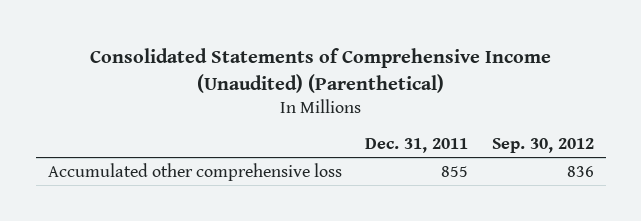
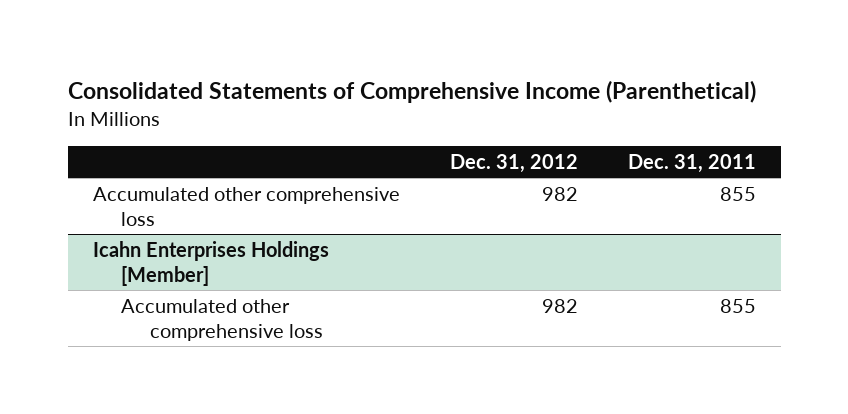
[89,47,551,93] Consolidated Statements of Comprehensive Income (Unaudited) (Parenthetical) -> [67,79,756,103] Consolidated Statements of Comprehensive Income (Parenthetical)
[491,138,594,154] Sep. 30, 2012 -> none
none -> [449,153,578,173] Dec. 31, 2012
none -> [92,240,329,286] Icahn Enterprises Holdings [Member]
none -> [121,298,324,341] Accumulated other comprehensive loss

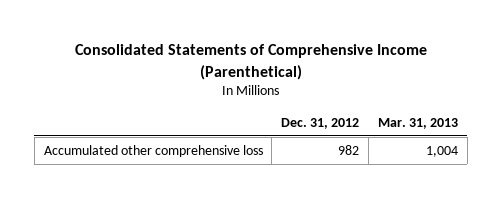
[627,153,756,173] Dec. 31, 2011 -> none
none -> [377,117,458,129] Mar. 31, 2013
[92,240,329,286] Icahn Enterprises Holdings [Member] -> none
[121,298,324,341] Accumulated other comprehensive loss -> none

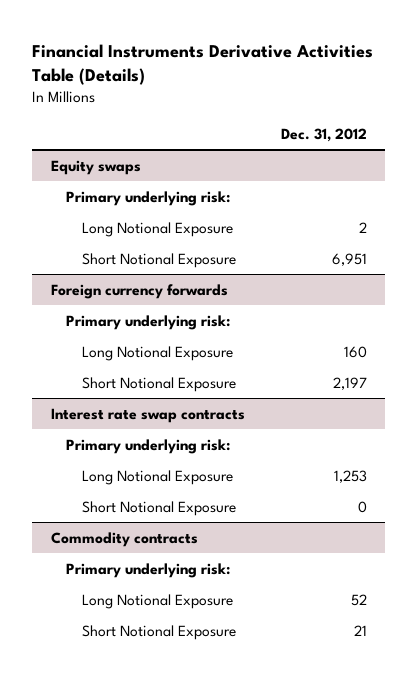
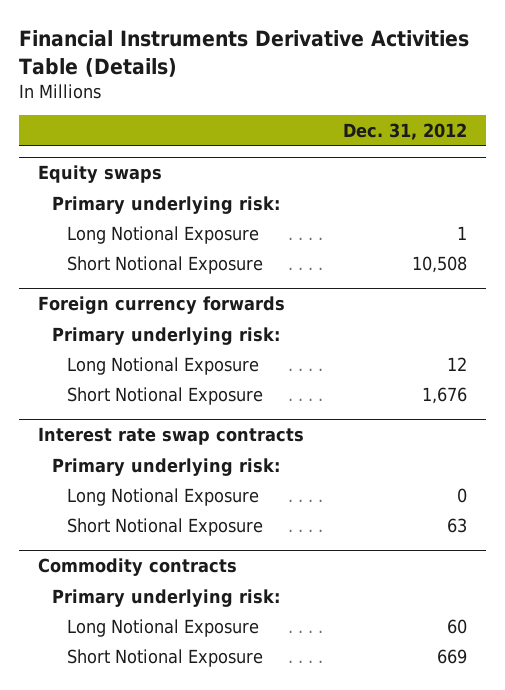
[359,221,368,233] 2 -> [456,225,467,240] 1
[332,252,368,266] 6,951 -> [411,255,467,273] 10,508
[344,345,368,358] 160 -> [446,356,467,371] 12
[333,376,368,390] 2,197 -> [421,386,467,404] 1,676
[334,469,368,483] 1,253 -> [456,487,467,503] 0
[358,500,368,513] 0 -> [446,517,467,533] 63
[351,593,368,606] 52 -> [446,618,467,634] 60
[354,624,368,636] 21 -> [436,648,467,664] 669

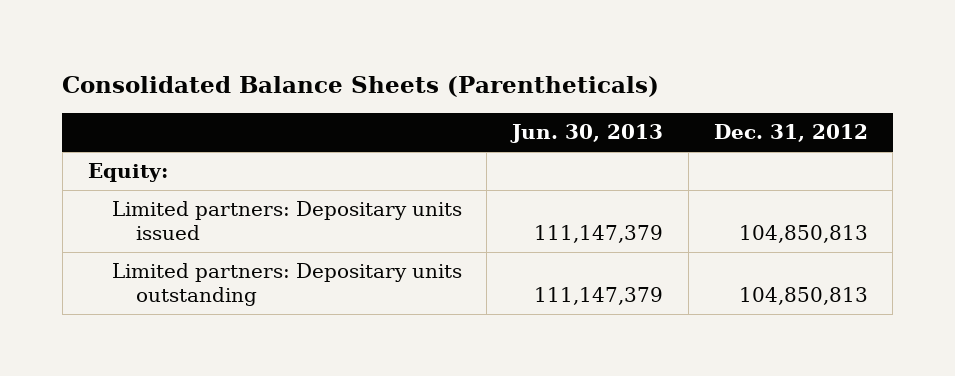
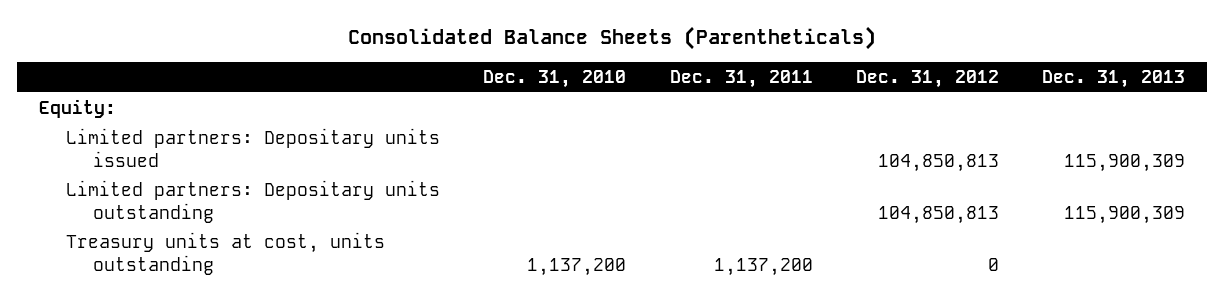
[510,124,664,144] Jun. 30, 2013 -> none
none -> [483,69,627,88] Dec. 31, 2010
none -> [669,69,813,88] Dec. 31, 2011
none -> [1042,69,1186,88] Dec. 31, 2013
none -> [65,232,385,275] Treasury units at cost, units outstanding

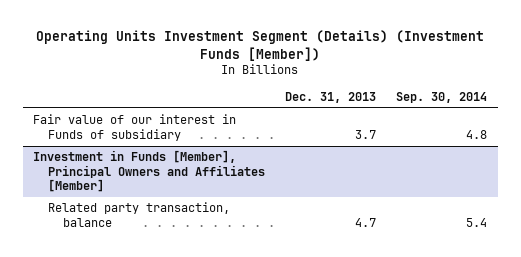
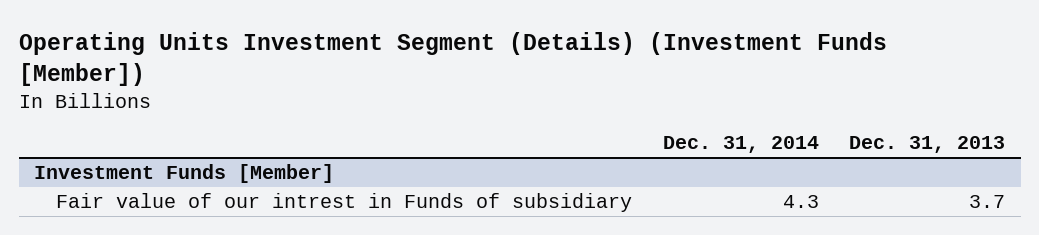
[396,91,488,103] Sep. 30, 2014 -> none
none -> [662,136,819,154] Dec. 31, 2014
[33,150,265,193] Investment in Funds [Member], Principal Owners and Affiliates [Member] -> none
[47,202,230,227] Related party transaction, balance -> none
none -> [33,164,334,184] Investment Funds [Member]
[33,114,237,141] Fair value of our interest in Funds of subsidiary -> [55,193,632,213] Fair value of our intrest in Funds of subsidiary

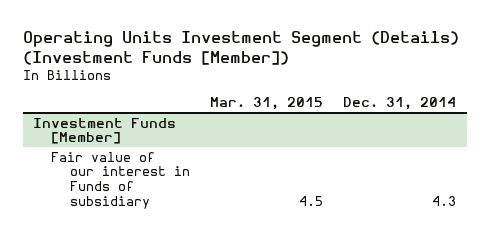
[849,136,1006,154] Dec. 31, 2013 -> none
none -> [210,97,324,111] Mar. 31, 2015
[55,193,632,213] Fair value of our intrest in Funds of subsidiary -> [51,151,190,210] Fair value of our interest in Funds of subsidiary

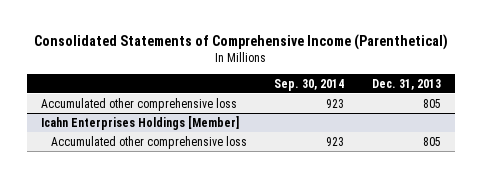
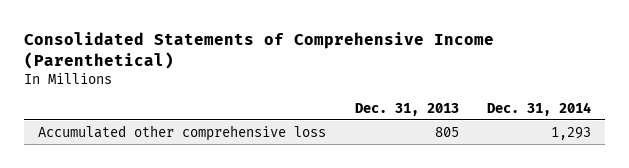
[274,78,345,91] Sep. 30, 2014 -> none
none -> [487,102,592,117] Dec. 31, 2014
[40,115,239,130] Icahn Enterprises Holdings [Member] -> none
[50,135,247,149] Accumulated other comprehensive loss -> none

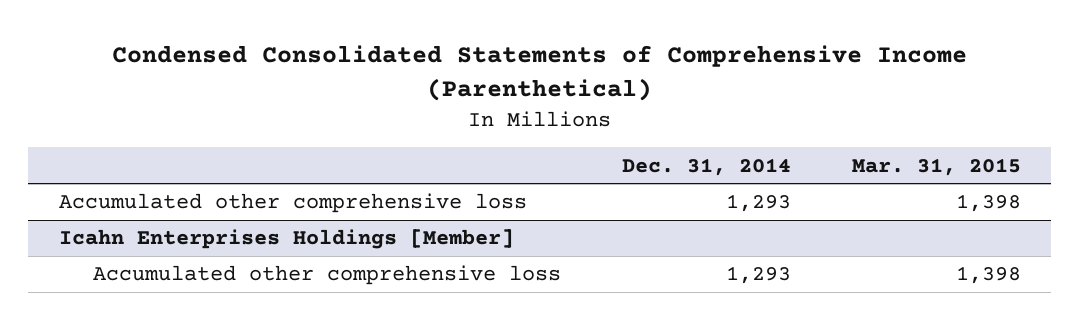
[23,31,494,69] Consolidated Statements of Comprehensive Income (Parenthetical) -> [111,45,967,102] Condensed Consolidated Statements of Comprehensive Income (Parenthetical)
[354,103,459,117] Dec. 31, 2013 -> none
none -> [851,157,1021,176] Mar. 31, 2015
none -> [58,229,514,250] Icahn Enterprises Holdings [Member]
none -> [93,265,562,286] Accumulated other comprehensive loss

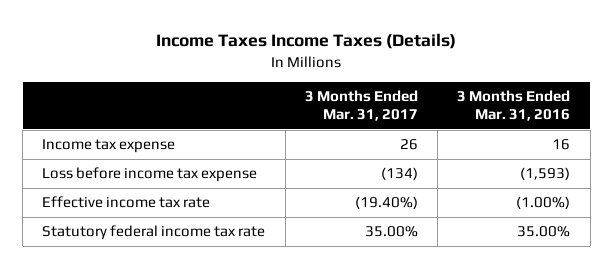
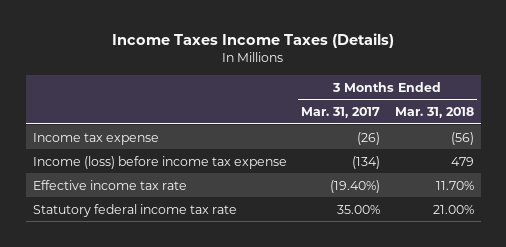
[457,90,571,122] 3 Months Ended Mar. 31, 2016 -> none
none -> [394,107,474,119] Mar. 31, 2018
[399,139,418,151] 26 -> [357,131,381,145] (26)
[42,167,258,183] Loss before income tax expense -> [32,155,287,169] Income (loss) before income tax expense

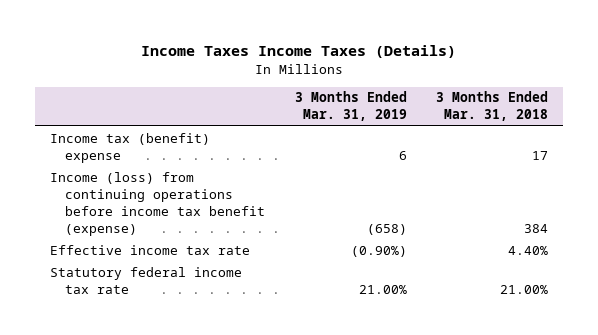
[301,107,381,119] Mar. 31, 2017 -> none
none -> [294,91,407,122] 3 Months Ended Mar. 31, 2019
[32,132,159,145] Income tax expense -> [50,132,211,163] Income tax (benefit) expense
[450,131,474,145] (56) -> [532,150,549,160] 17
[32,155,287,169] Income (loss) before income tax expense -> [50,171,266,236] Income (loss) from continuing operations before income tax benefit (expense)
[450,156,474,166] 479 -> [524,223,549,233] 384
[435,180,474,190] 11.70% -> [508,245,549,255] 4.40%

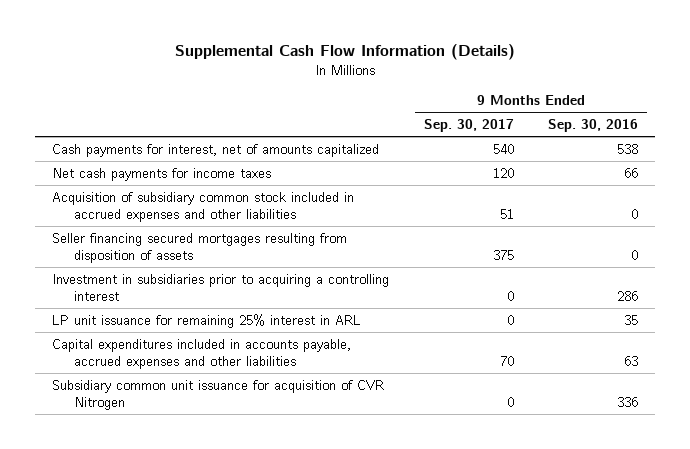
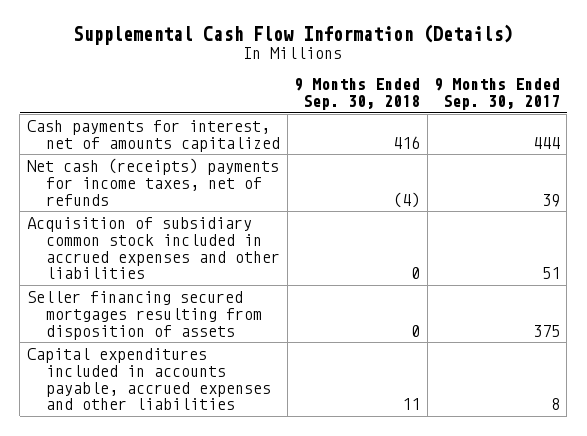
[548,119,639,133] Sep. 30, 2016 -> none
none -> [294,78,421,111] 9 Months Ended Sep. 30, 2018
[492,143,514,154] 540 -> [532,136,560,149] 444
[52,167,272,181] Net cash payments for income taxes -> [26,158,279,206] Net cash (receipts) payments for income taxes, net of refunds
[492,167,514,178] 120 -> [541,193,560,207] 39
[52,273,390,301] Investment in subsidiaries prior to acquiring a controlling interest -> none
[52,313,362,328] LP unit issuance for remaining 25% interest in ARL -> none
[52,379,385,410] Subsidiary common unit issuance for acquisition of CVR Nitrogen -> none
[499,355,514,366] 70 -> [550,398,560,411] 8

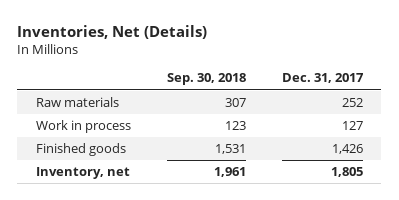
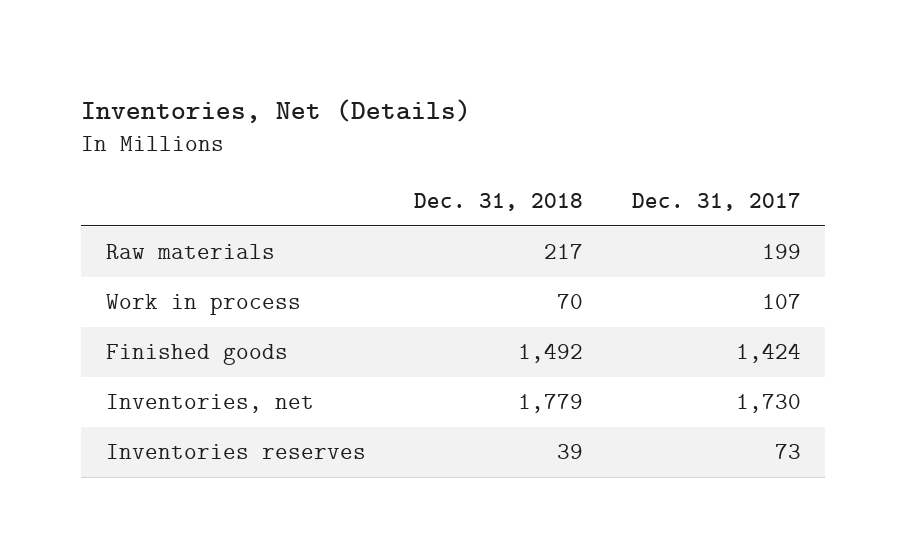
[166,73,246,86] Sep. 30, 2018 -> none
none -> [414,192,584,211] Dec. 31, 2018
[342,98,364,108] 252 -> [761,244,801,260] 199
[342,121,364,131] 127 -> [761,294,801,310] 107
[332,144,364,155] 1,426 -> [735,343,801,364] 1,424
[35,167,130,180] Inventory, net -> [105,394,314,414] Inventories, net
[331,167,364,178] 1,805 -> [735,394,801,414] 1,730
none -> [105,444,366,460] Inventories reserves

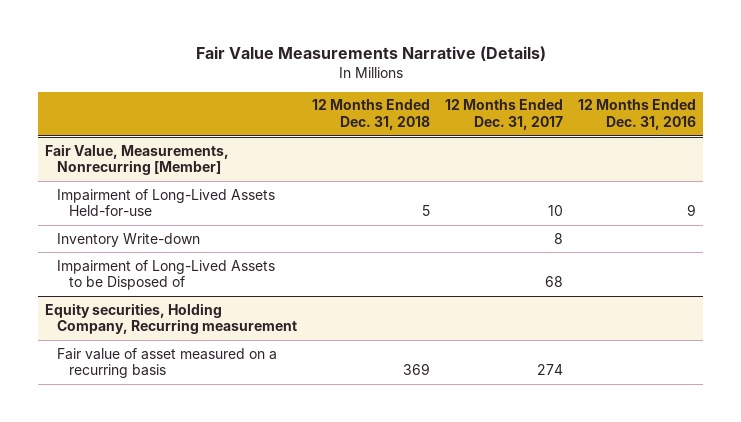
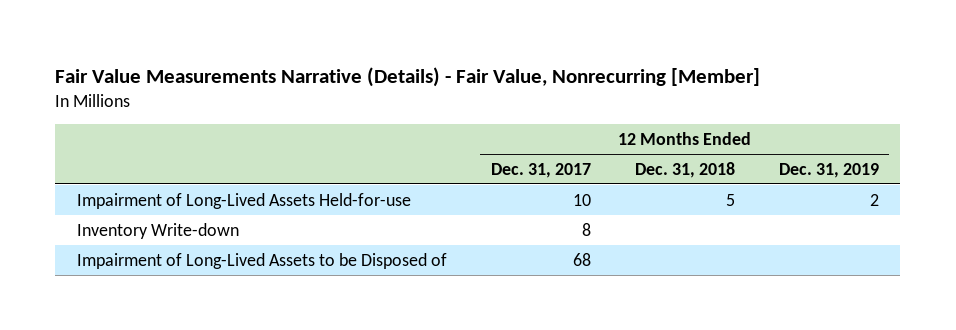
[195,46,546,62] Fair Value Measurements Narrative (Details) -> [55,66,761,87] Fair Value Measurements Narrative (Details) - Fair Value, Nonrecurring [Member]
[578,99,697,131] 12 Months Ended Dec. 31, 2016 -> none
none -> [778,162,879,178] Dec. 31, 2019
[45,143,230,176] Fair Value, Measurements, Nonrecurring [Member] -> none
[45,302,298,335] Equity securities, Holding Company, Recurring measurement -> none
[57,347,278,379] Fair value of asset measured on a recurring basis -> none

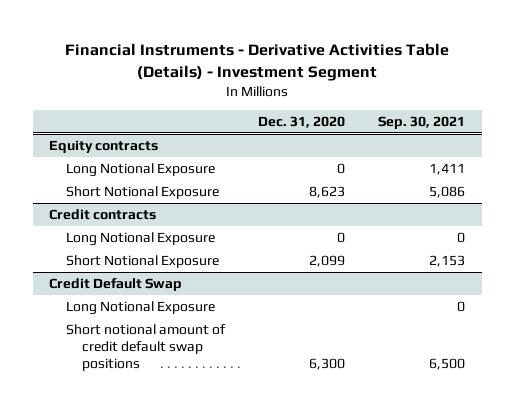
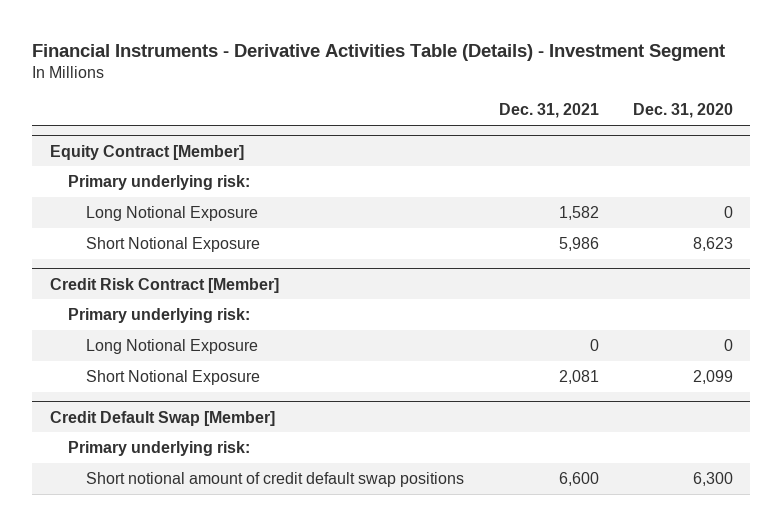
[378,115,466,129] Sep. 30, 2021 -> none
none -> [498,103,599,119] Dec. 31, 2021
[49,140,159,154] Equity contracts -> [49,144,244,160] Equity Contract [Member]
none -> [67,174,250,190] Primary underlying risk:
[49,209,157,221] Credit contracts -> [49,277,279,293] Credit Risk Contract [Member]
none -> [67,307,250,323] Primary underlying risk:
[65,301,215,316] Long Notional Exposure -> none
[49,278,183,292] Credit Default Swap -> [49,410,275,426] Credit Default Swap [Member]
none -> [67,440,250,456] Primary underlying risk:

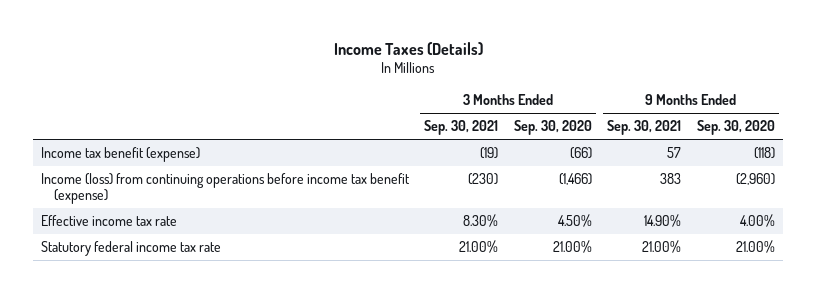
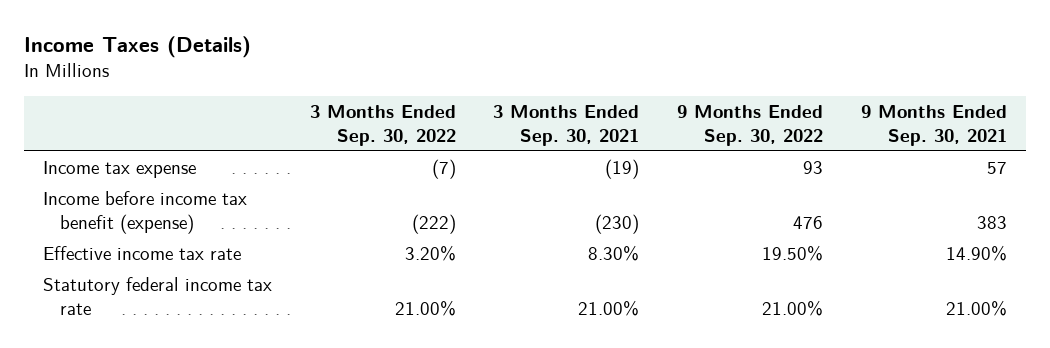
[513,120,592,136] Sep. 30, 2020 -> none
[696,120,775,136] Sep. 30, 2020 -> none
none -> [309,104,456,146] 3 Months Ended Sep. 30, 2022
none -> [677,104,824,146] 9 Months Ended Sep. 30, 2022
[40,147,200,163] Income tax benefit (expense) -> [42,160,196,178] Income tax expense
[40,173,410,205] Income (loss) from continuing operations before income tax benefit (expense) -> [42,190,247,234] Income before income tax benefit (expense)

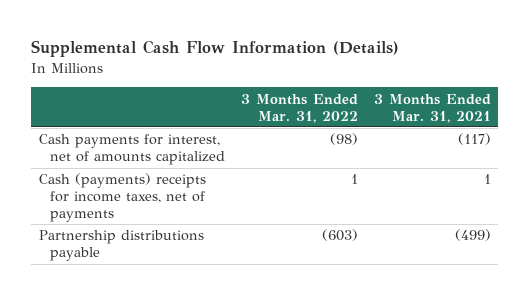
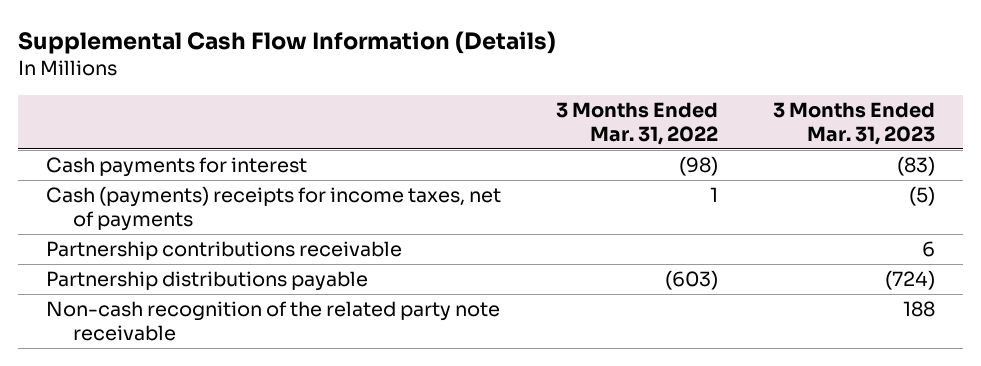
[373,93,491,123] 3 Months Ended Mar. 31, 2021 -> none
none -> [773,102,936,145] 3 Months Ended Mar. 31, 2023
[38,134,226,166] Cash payments for interest, net of amounts capitalized -> [45,157,307,178] Cash payments for interest
none -> [45,241,402,261] Partnership contributions receivable
none -> [45,301,500,341] Non-cash recognition of the related party note receivable

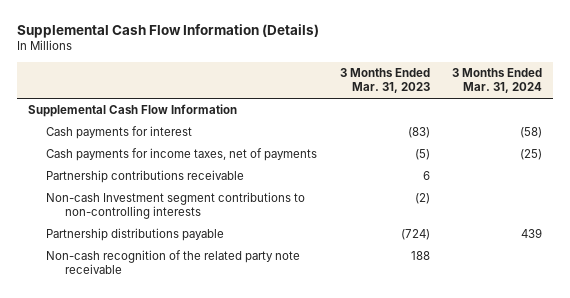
[555,102,718,145] 3 Months Ended Mar. 31, 2022 -> none
none -> [452,68,543,94] 3 Months Ended Mar. 31, 2024
none -> [27,104,237,118] Supplemental Cash Flow Information
[45,186,501,231] Cash (payments) receipts for income taxes, net of payments -> [46,148,318,162] Cash payments for income taxes, net of payments
none -> [46,192,306,220] Non-cash Investment segment contributions to non-controlling interests

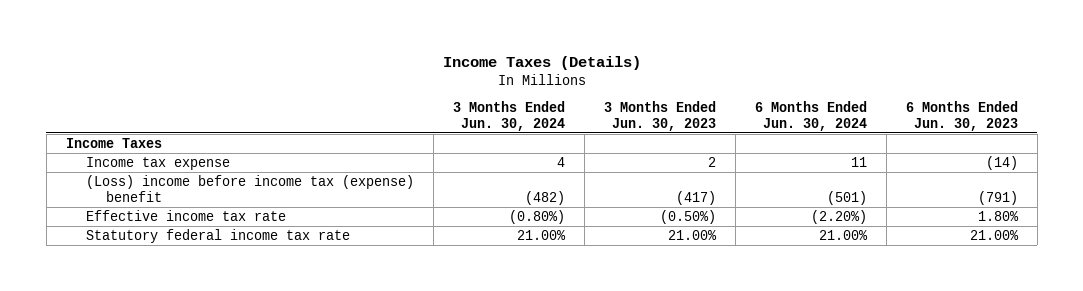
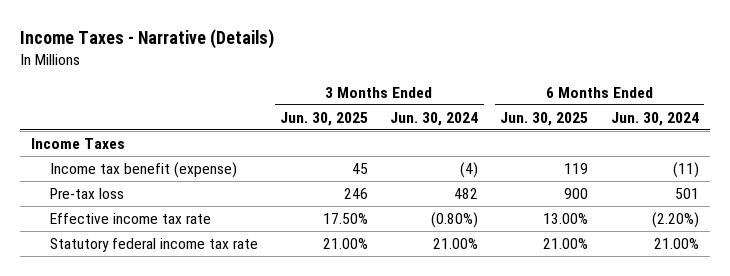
[442,55,641,70] Income Taxes (Details) -> [19,28,274,49] Income Taxes - Narrative (Details)
[603,100,716,131] 3 Months Ended Jun. 30, 2023 -> none
[905,100,1018,131] 6 Months Ended Jun. 30, 2023 -> none
none -> [280,111,369,126] Jun. 30, 2025
none -> [500,111,589,126] Jun. 30, 2025
[85,156,230,170] Income tax expense -> [49,161,237,178] Income tax benefit (expense)
[556,156,565,167] 4 -> [460,161,479,178] (4)
[850,156,867,167] 11 -> [672,161,699,178] (11)
[85,174,414,202] (Loss) income before income tax (expense) benefit -> [49,187,124,199] Pre-tax loss
[524,190,565,205] (482) -> [454,187,479,199] 482
[826,190,867,205] (501) -> [674,187,699,199] 501

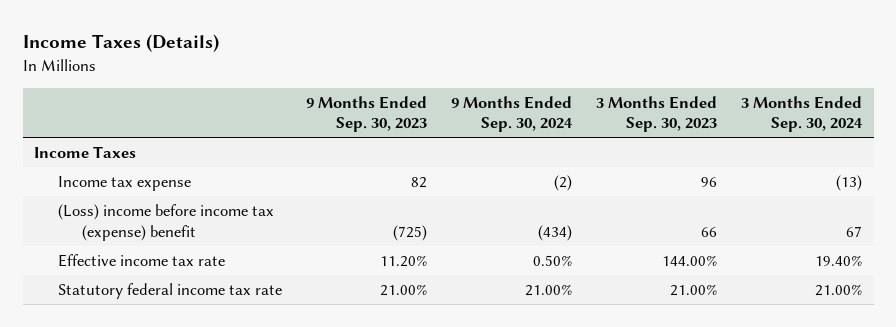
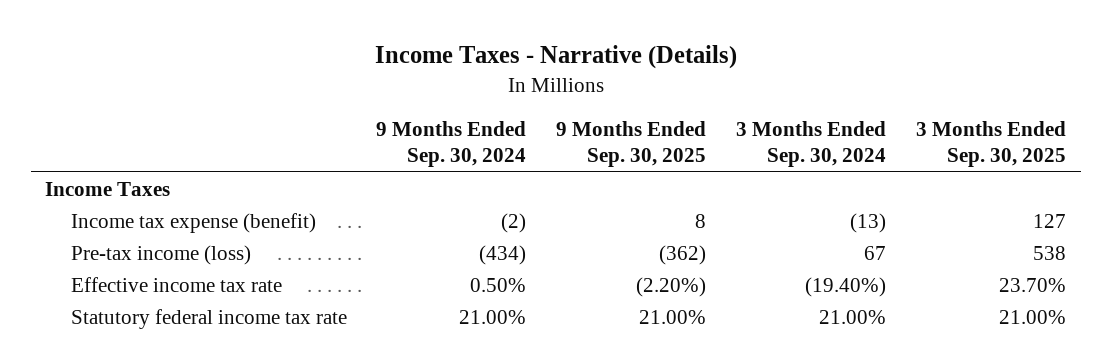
[22,34,219,53] Income Taxes (Details) -> [374,45,737,70] Income Taxes - Narrative (Details)
[306,95,428,133] 9 Months Ended Sep. 30, 2023 -> none
[596,95,718,133] 3 Months Ended Sep. 30, 2023 -> none
none -> [556,120,707,168] 9 Months Ended Sep. 30, 2025
none -> [915,120,1066,168] 3 Months Ended Sep. 30, 2025
[58,175,192,191] Income tax expense -> [70,212,316,233] Income tax expense (benefit)
[58,203,275,241] (Loss) income before income tax (expense) benefit -> [70,244,251,265] Pre-tax income (loss)
[814,254,862,266] 19.40% -> [805,276,887,297] (19.40%)

